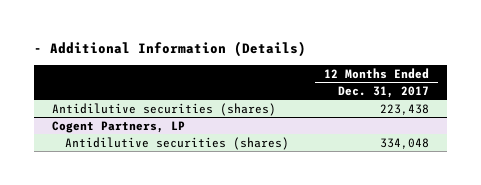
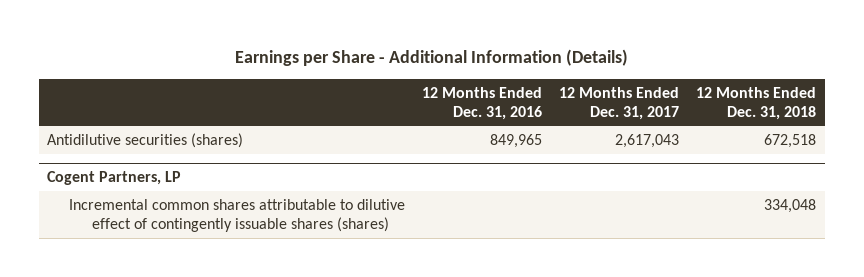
[34,40,307,57] - Additional Information (Details) -> [234,49,628,67] Earnings per Share - Additional Information (Details)
none -> [422,86,543,120] 12 Months Ended Dec. 31, 2016
none -> [696,86,817,120] 12 Months Ended Dec. 31, 2018
[380,103,430,115] 223,438 -> [615,134,680,149] 2,617,043
[65,136,290,150] Antidilutive securities (shares) -> none
none -> [69,199,406,232] Incremental common shares attributable to dilutive effect of contingently issuable shares (shares)

